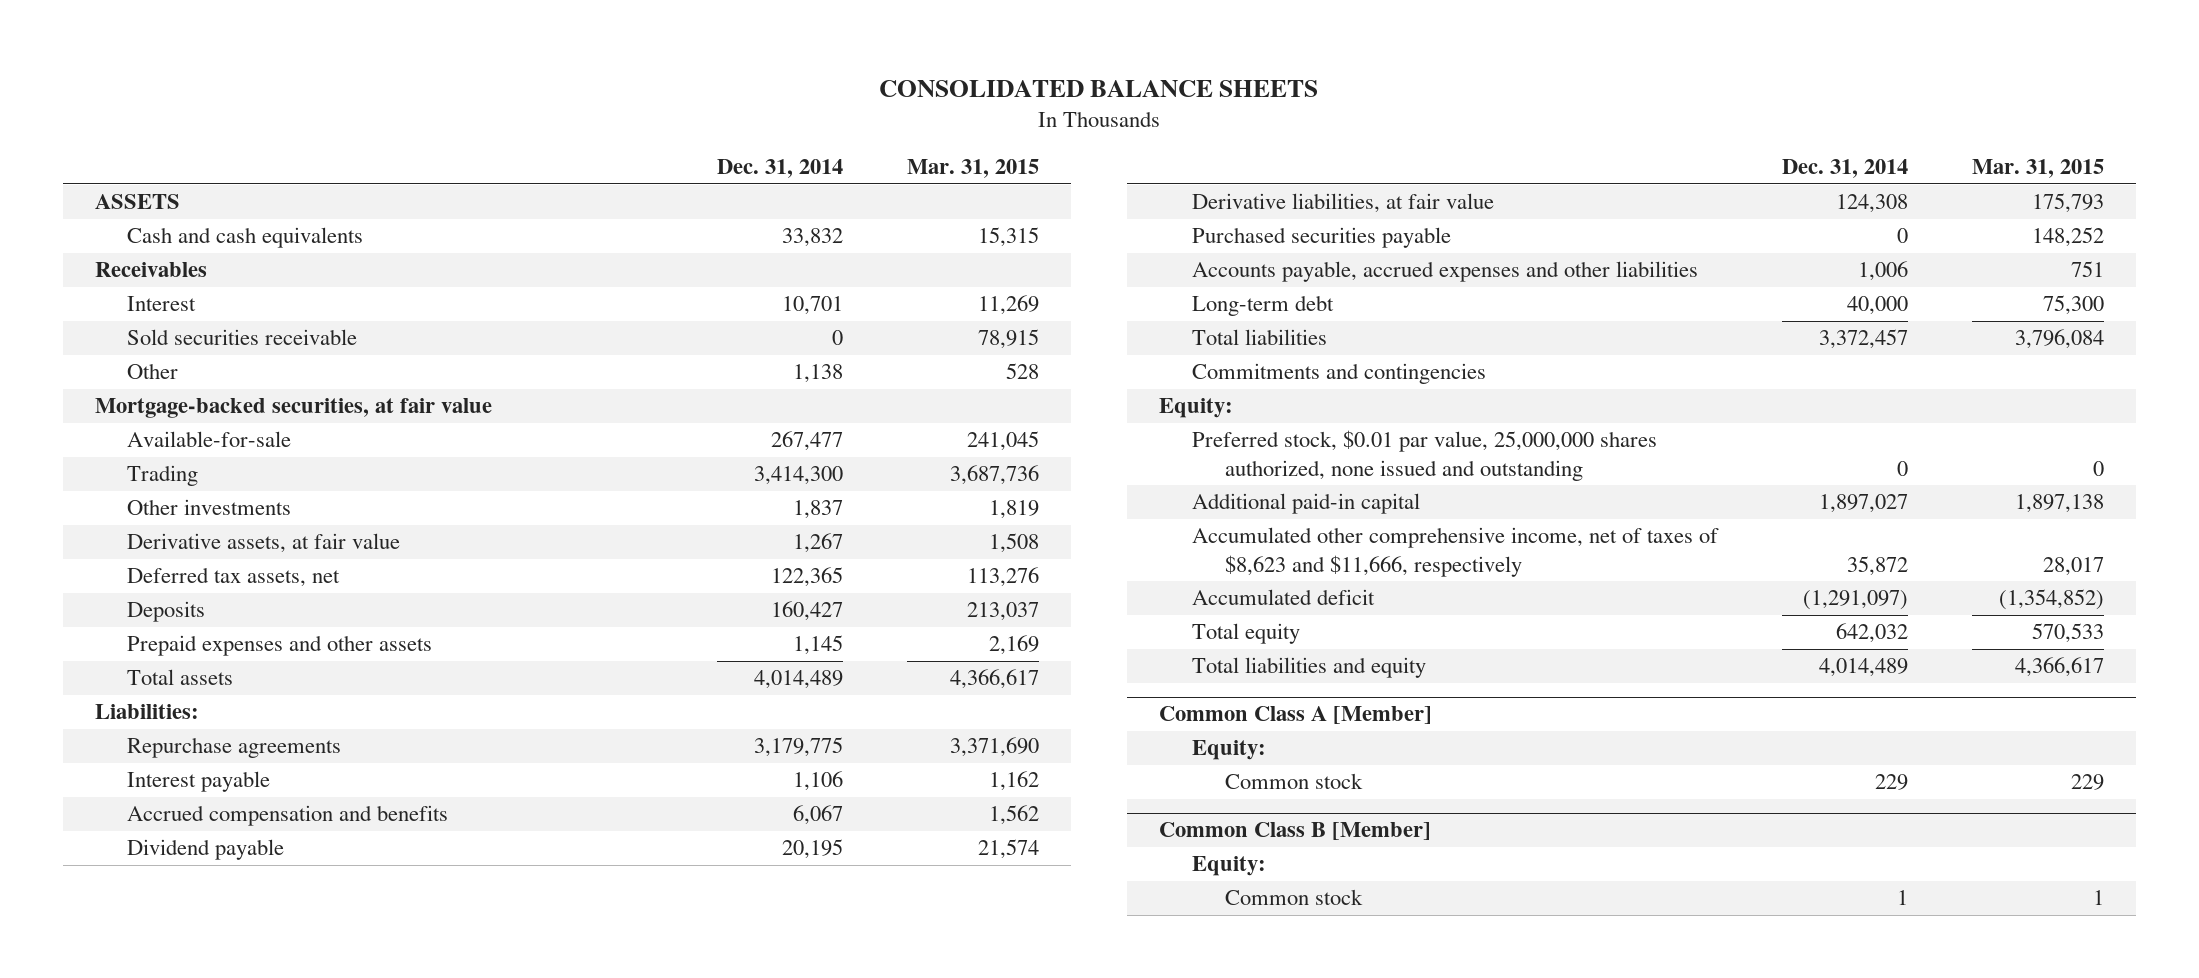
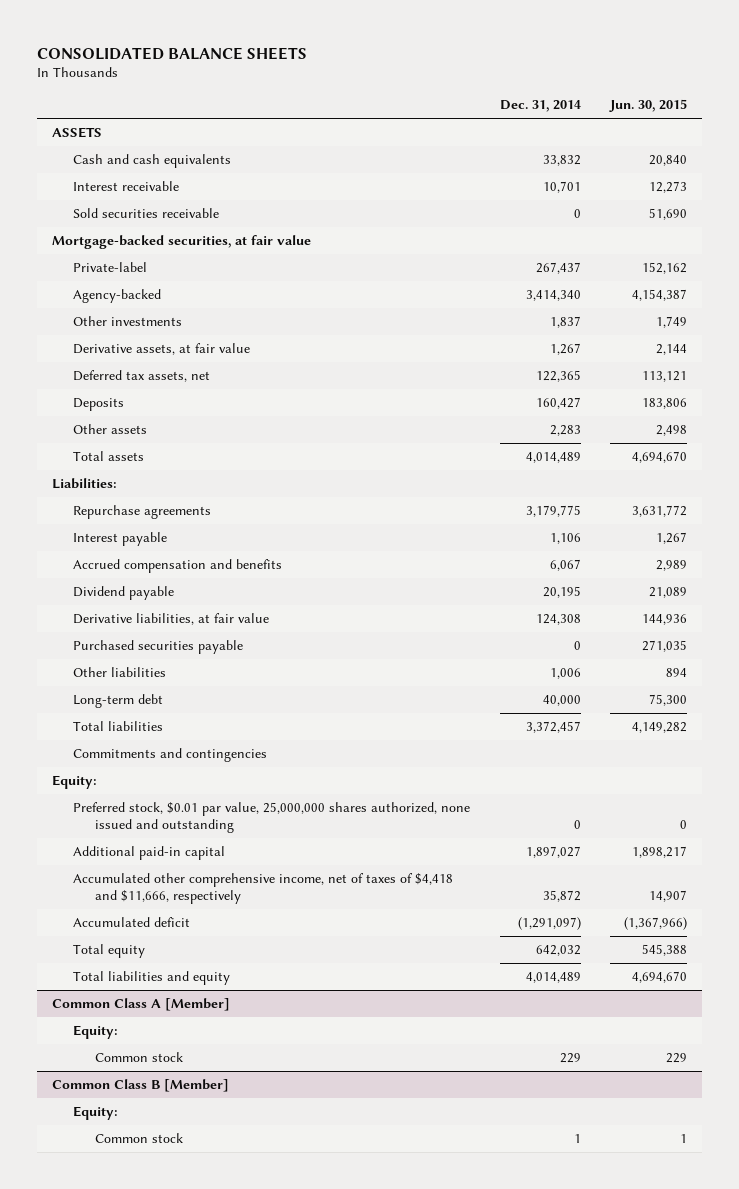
[907,158,1040,178] Mar. 31, 2015 -> none
none -> [609,99,688,113] Jun. 30, 2015
[94,262,207,278] Receivables -> none
[127,296,197,312] Interest -> [73,181,180,192] Interest receivable
[127,363,179,380] Other -> none
[127,431,292,448] Available-for-sale -> none
[127,465,199,487] Trading -> none
none -> [73,262,148,273] Private-label
none -> [73,289,162,304] Agency-backed
[127,635,433,657] Prepaid expenses and other assets -> [73,424,148,435] Other assets
[793,635,844,656] 1,145 -> [549,425,581,437] 2,283
[1191,261,1698,283] Accounts payable, accrued expenses and other liabilities -> none
none -> [73,667,167,678] Other liabilities
[1191,527,1719,577] Accumulated other comprehensive income, net of taxes of $8,623 and $11,666, respectively -> [73,873,454,905] Accumulated other comprehensive income, net of taxes of $4,418 and $11,666, respectively

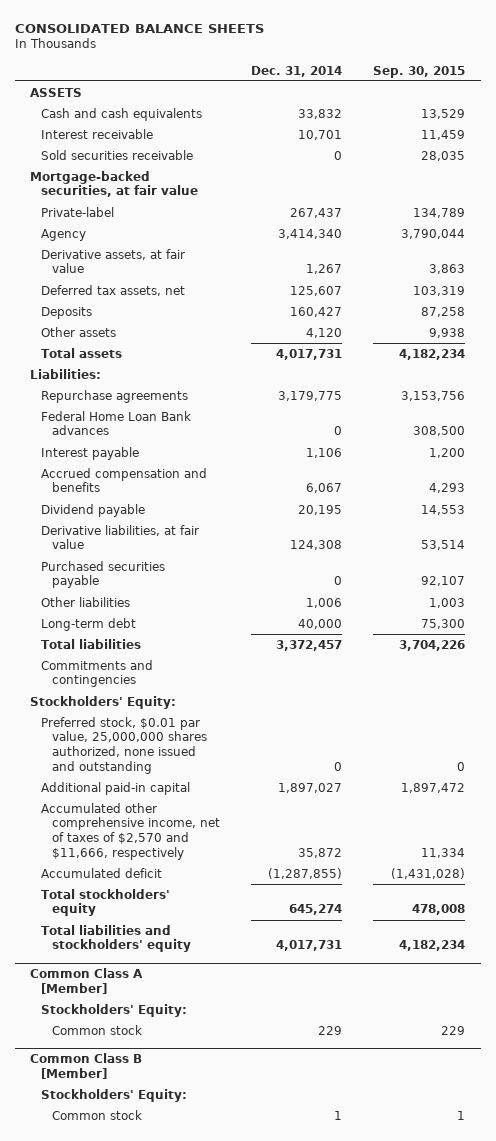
[609,99,688,113] Jun. 30, 2015 -> none
none -> [373,65,466,78] Sep. 30, 2015
[73,316,183,327] Other investments -> none
[73,289,162,304] Agency-backed -> [41,228,87,241] Agency
[535,370,581,383] 122,365 -> [290,285,343,296] 125,607
[549,425,581,437] 2,283 -> [306,327,343,338] 4,120
[525,452,581,464] 4,014,489 -> [276,348,343,360] 4,017,731
none -> [41,410,192,436] Federal Home Loan Bank advances
[51,775,97,790] Equity: -> [30,695,177,709] Stockholders' Equity:
[73,873,454,905] Accumulated other comprehensive income, net of taxes of $4,418 and $11,666, respectively -> [41,802,221,860] Accumulated other comprehensive income, net of taxes of $2,570 and $11,666, respectively
[517,917,581,931] (1,291,097) -> [268,867,343,879] (1,287,855)
[73,944,146,959] Total equity -> [41,888,171,917] Total stockholders' equity
[535,945,581,957] 642,032 -> [289,904,343,916] 645,274
[73,971,231,986] Total liabilities and equity -> [41,924,192,953] Total liabilities and stockholders' equity
[525,972,581,984] 4,014,489 -> [276,940,343,952] 4,017,731
[73,1025,119,1040] Equity: -> [41,1003,188,1017] Stockholders' Equity:
[73,1106,119,1121] Equity: -> [41,1088,188,1102] Stockholders' Equity:

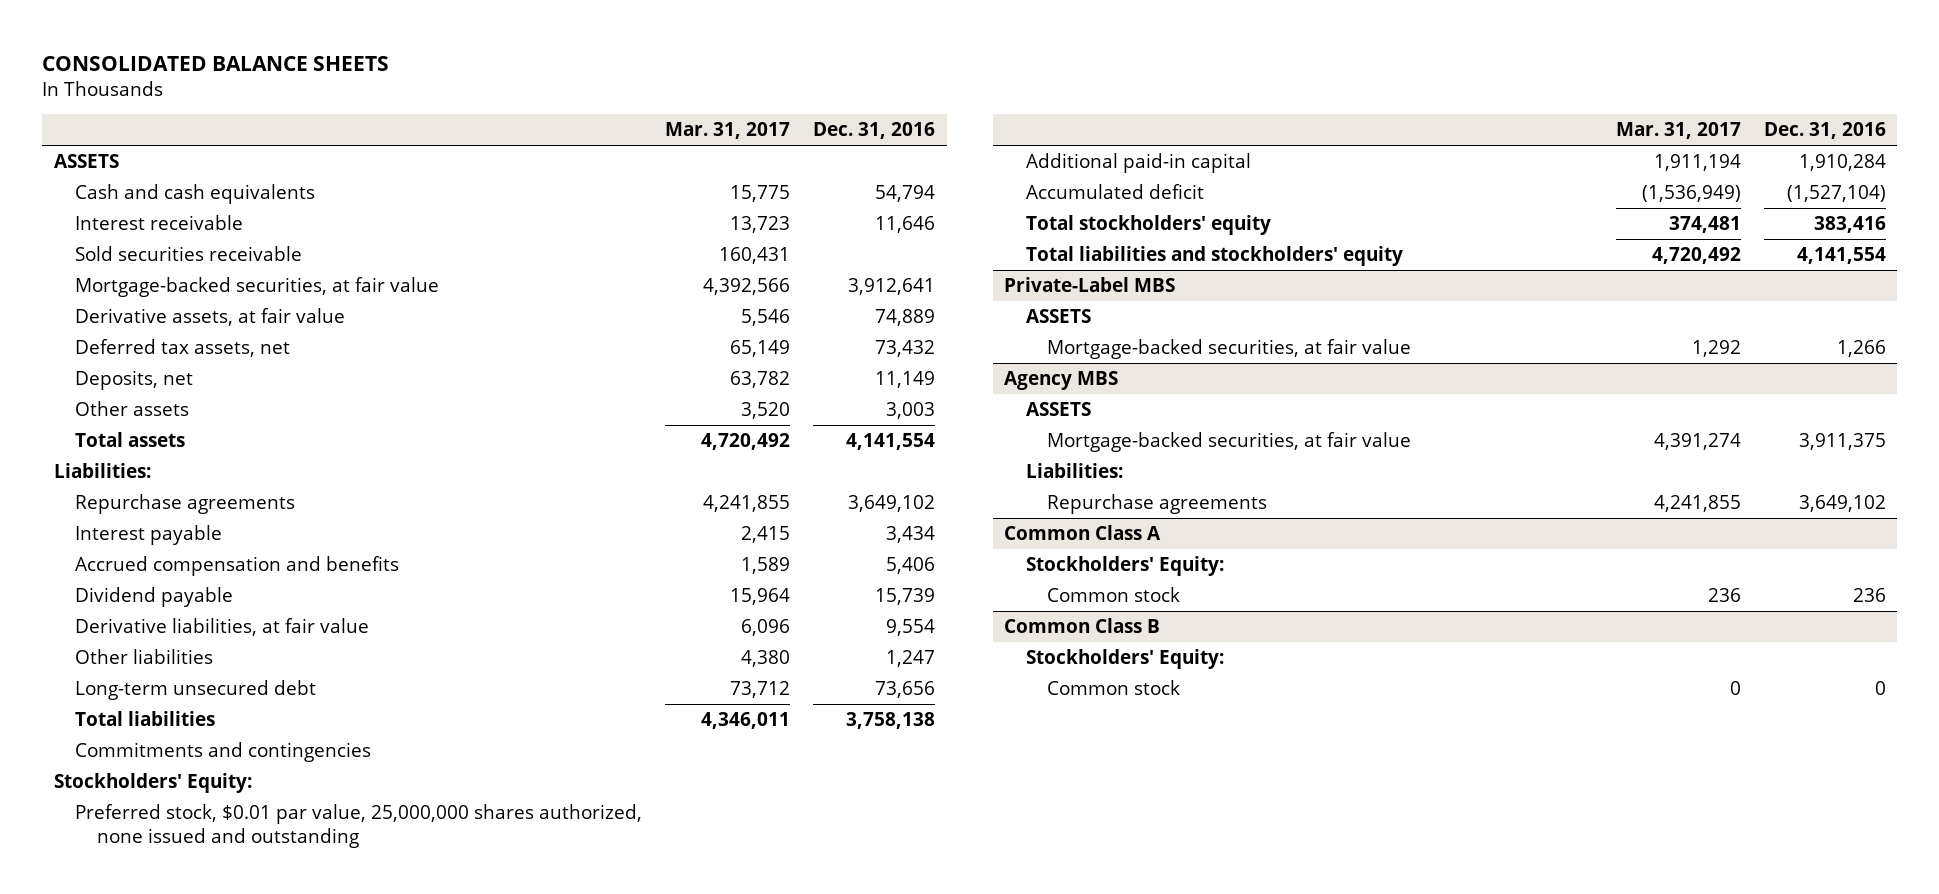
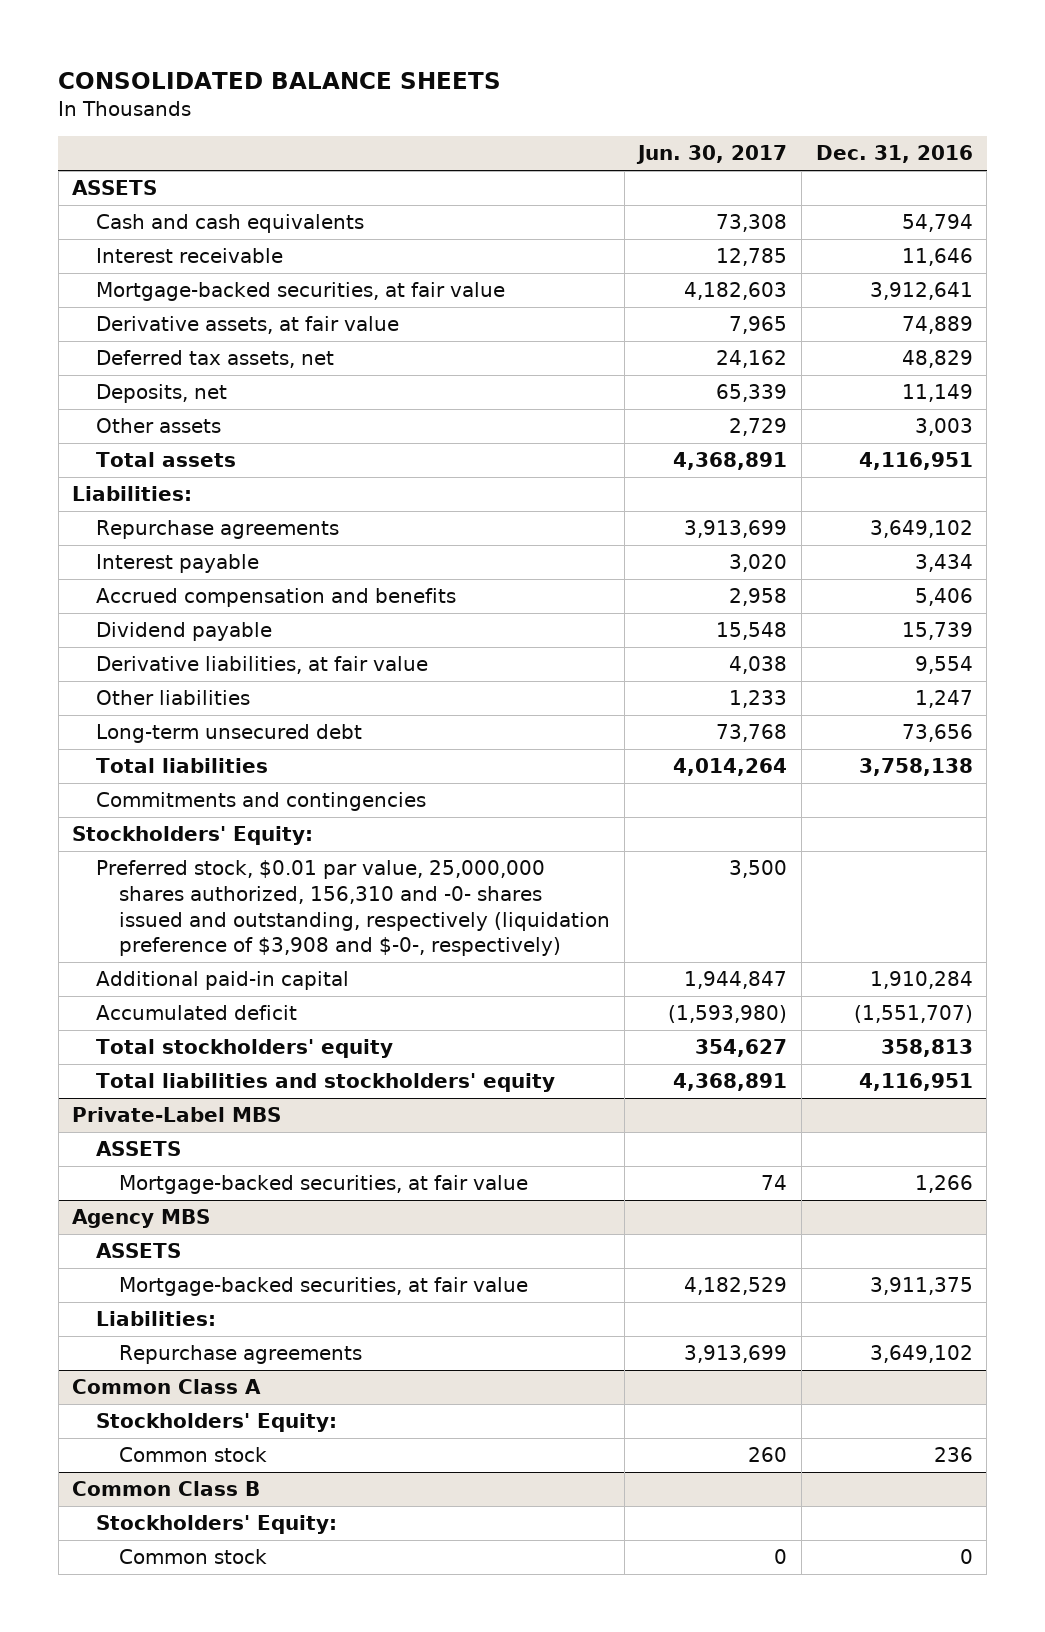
[665,122,791,140] Mar. 31, 2017 -> none
none -> [636,145,788,165] Jun. 30, 2017
[75,246,303,262] Sold securities receivable -> none
[875,340,936,358] 73,432 -> [901,350,973,369] 48,829
[846,433,936,451] 4,141,554 -> [858,452,973,471] 4,116,951
[75,804,643,848] Preferred stock, $0.01 par value, 25,000,000 shares authorized, none issued and outstanding -> [95,860,611,957] Preferred stock, $0.01 par value, 25,000,000 shares authorized, 156,310 and -0- shares issued and outstanding, respectively (liquidation preference of $3,908 and $-0-, respectively)
[1786,185,1886,203] (1,527,104) -> [853,1005,973,1024] (1,551,707)
[1813,216,1886,234] 383,416 -> [880,1039,973,1058] 358,813
[1796,247,1886,265] 4,141,554 -> [858,1073,973,1092] 4,116,951

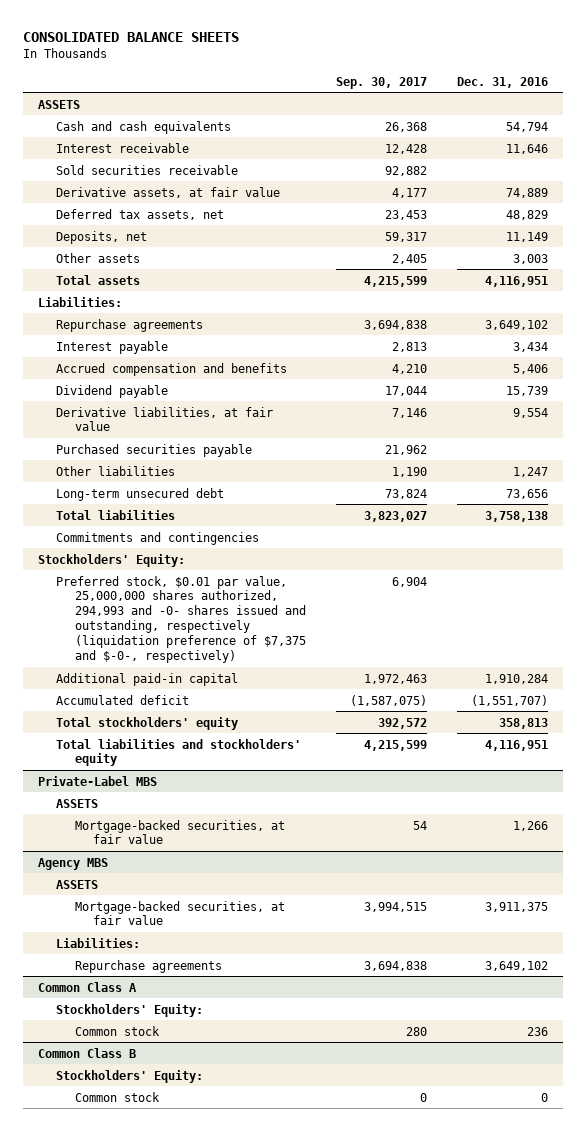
[636,145,788,165] Jun. 30, 2017 -> none
none -> [335,76,427,89] Sep. 30, 2017
[95,282,505,302] Mortgage-backed securities, at fair value -> none
none -> [56,164,239,175] Sold securities receivable
none -> [56,443,253,457] Purchased securities payable
[95,860,611,957] Preferred stock, $0.01 par value, 25,000,000 shares authorized, 156,310 and -0- shares issued and outstanding, respectively (liquidation preference of $3,908 and $-0-, respectively) -> [56,575,306,664] Preferred stock, $0.01 par value, 25,000,000 shares authorized, 294,993 and -0- shares issued and outstanding, respectively (liquidation preference of $7,375 and $-0-, respectively)

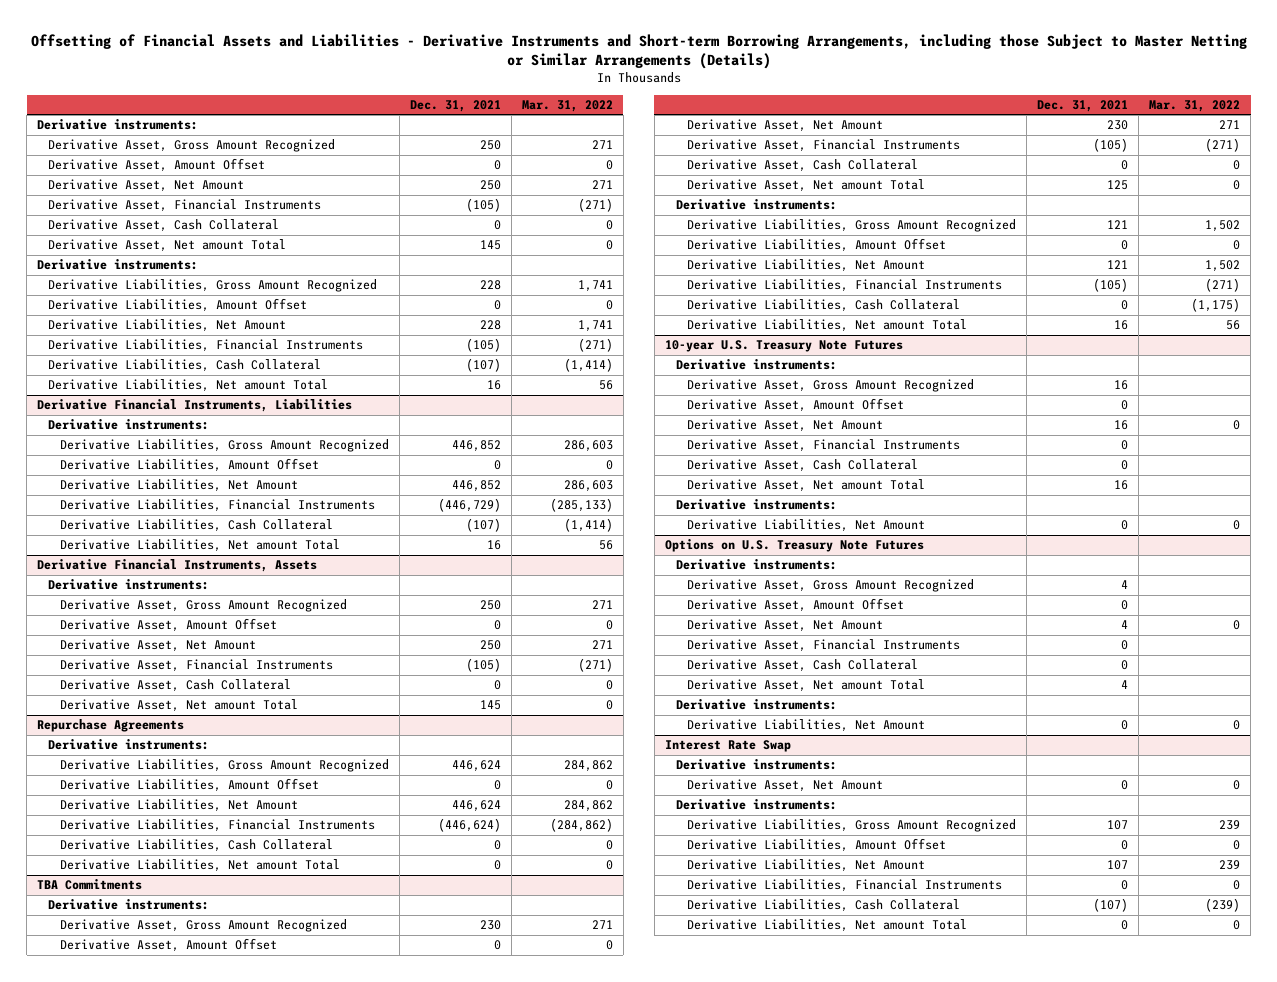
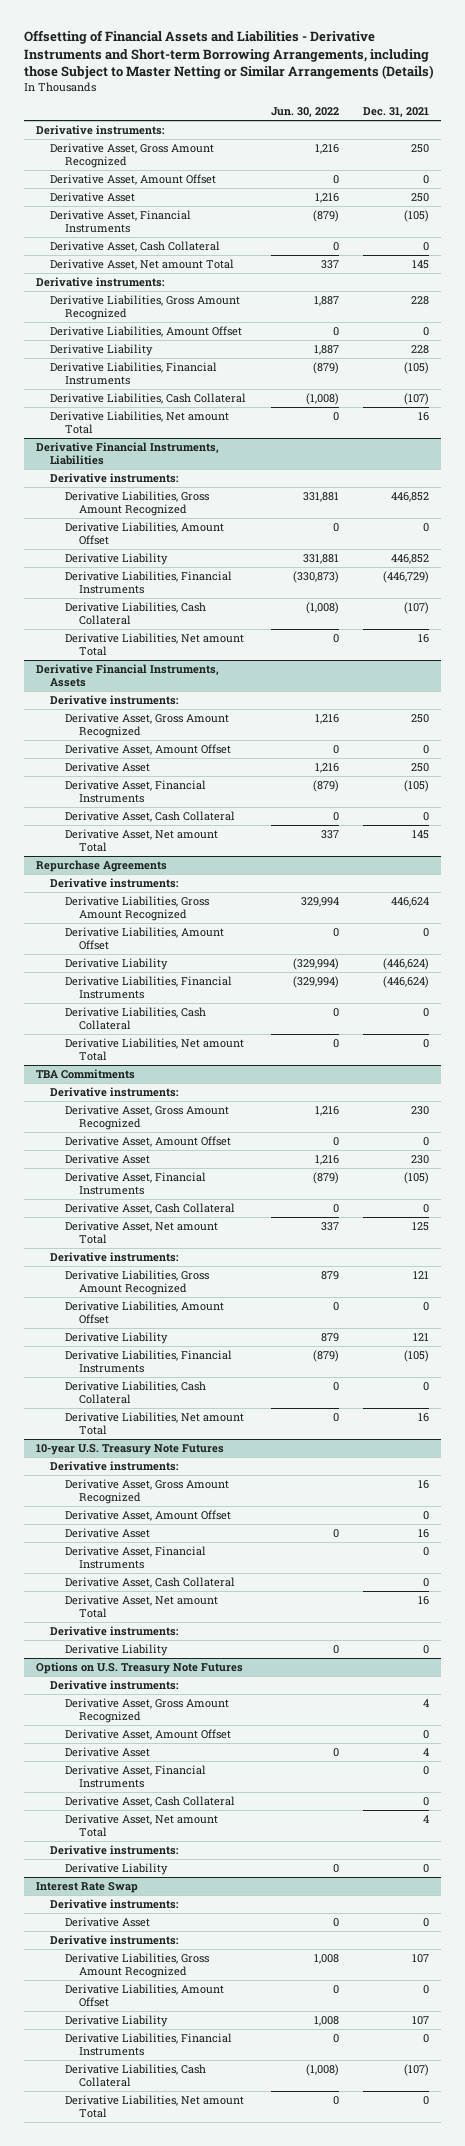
[521,99,613,112] Mar. 31, 2022 -> none
none -> [270,107,339,118] Jun. 30, 2022
[48,179,245,193] Derivative Asset, Net Amount -> [50,191,136,202] Derivative Asset
[48,319,287,333] Derivative Liabilities, Net Amount -> [50,343,154,356] Derivative Liability
[59,479,298,493] Derivative Liabilities, Net Amount -> [64,552,168,565] Derivative Liability
[59,639,256,653] Derivative Asset, Net Amount -> [64,761,150,772] Derivative Asset
[59,799,298,813] Derivative Liabilities, Net Amount -> [64,957,168,970] Derivative Liability
[451,800,501,813] 446,624 -> [383,957,430,970] (446,624)
[687,119,884,133] Derivative Asset, Net Amount -> [64,1153,150,1164] Derivative Asset
[687,259,926,273] Derivative Liabilities, Net Amount -> [64,1331,168,1344] Derivative Liability
[687,419,884,433] Derivative Asset, Net Amount -> [64,1527,150,1538] Derivative Asset
[687,519,926,533] Derivative Liabilities, Net Amount -> [64,1643,168,1656] Derivative Liability
[687,619,884,633] Derivative Asset, Net Amount -> [64,1746,150,1757] Derivative Asset
[687,719,926,733] Derivative Liabilities, Net Amount -> [64,1862,168,1875] Derivative Liability
[687,779,884,793] Derivative Asset, Net Amount -> [64,1916,150,1927] Derivative Asset
[687,859,926,873] Derivative Liabilities, Net Amount -> [64,2014,168,2027] Derivative Liability

